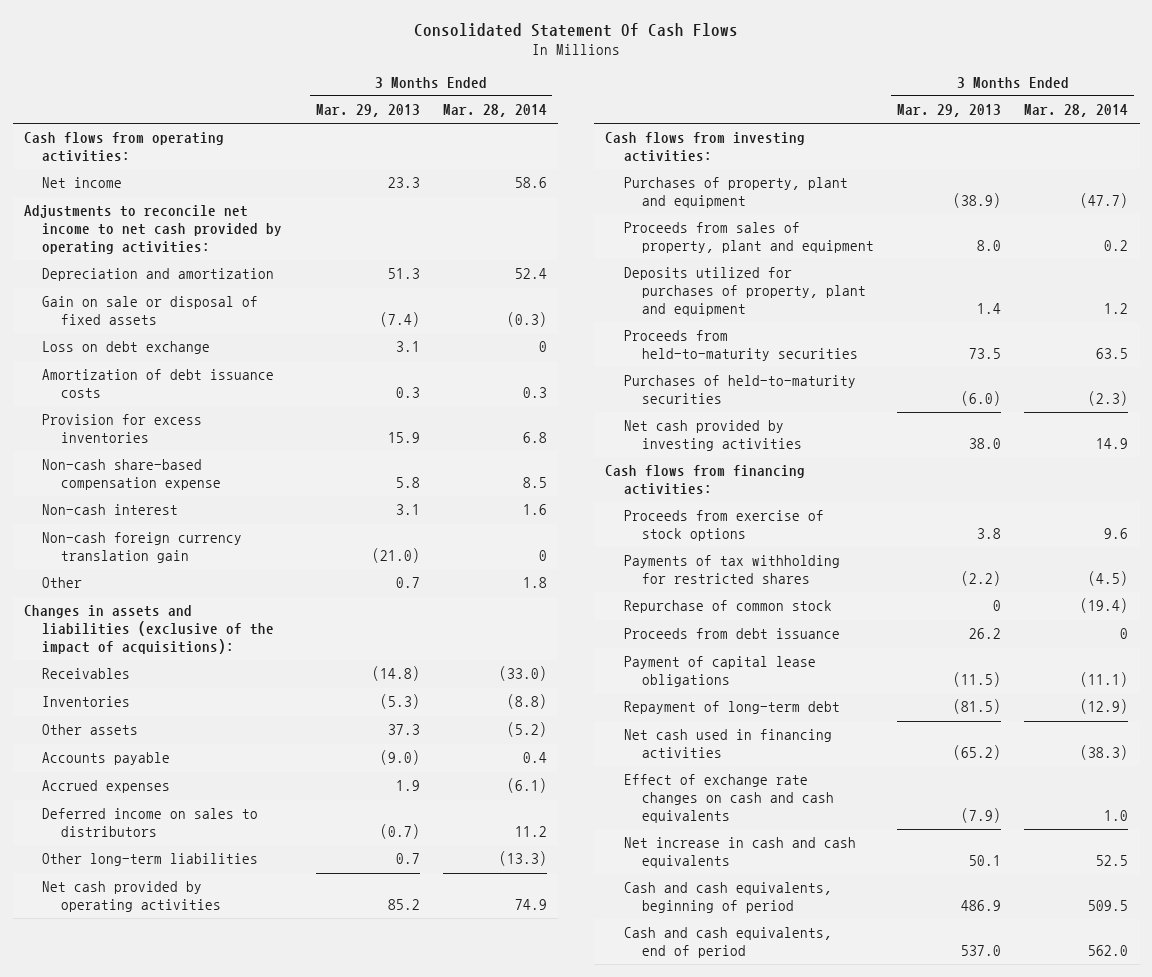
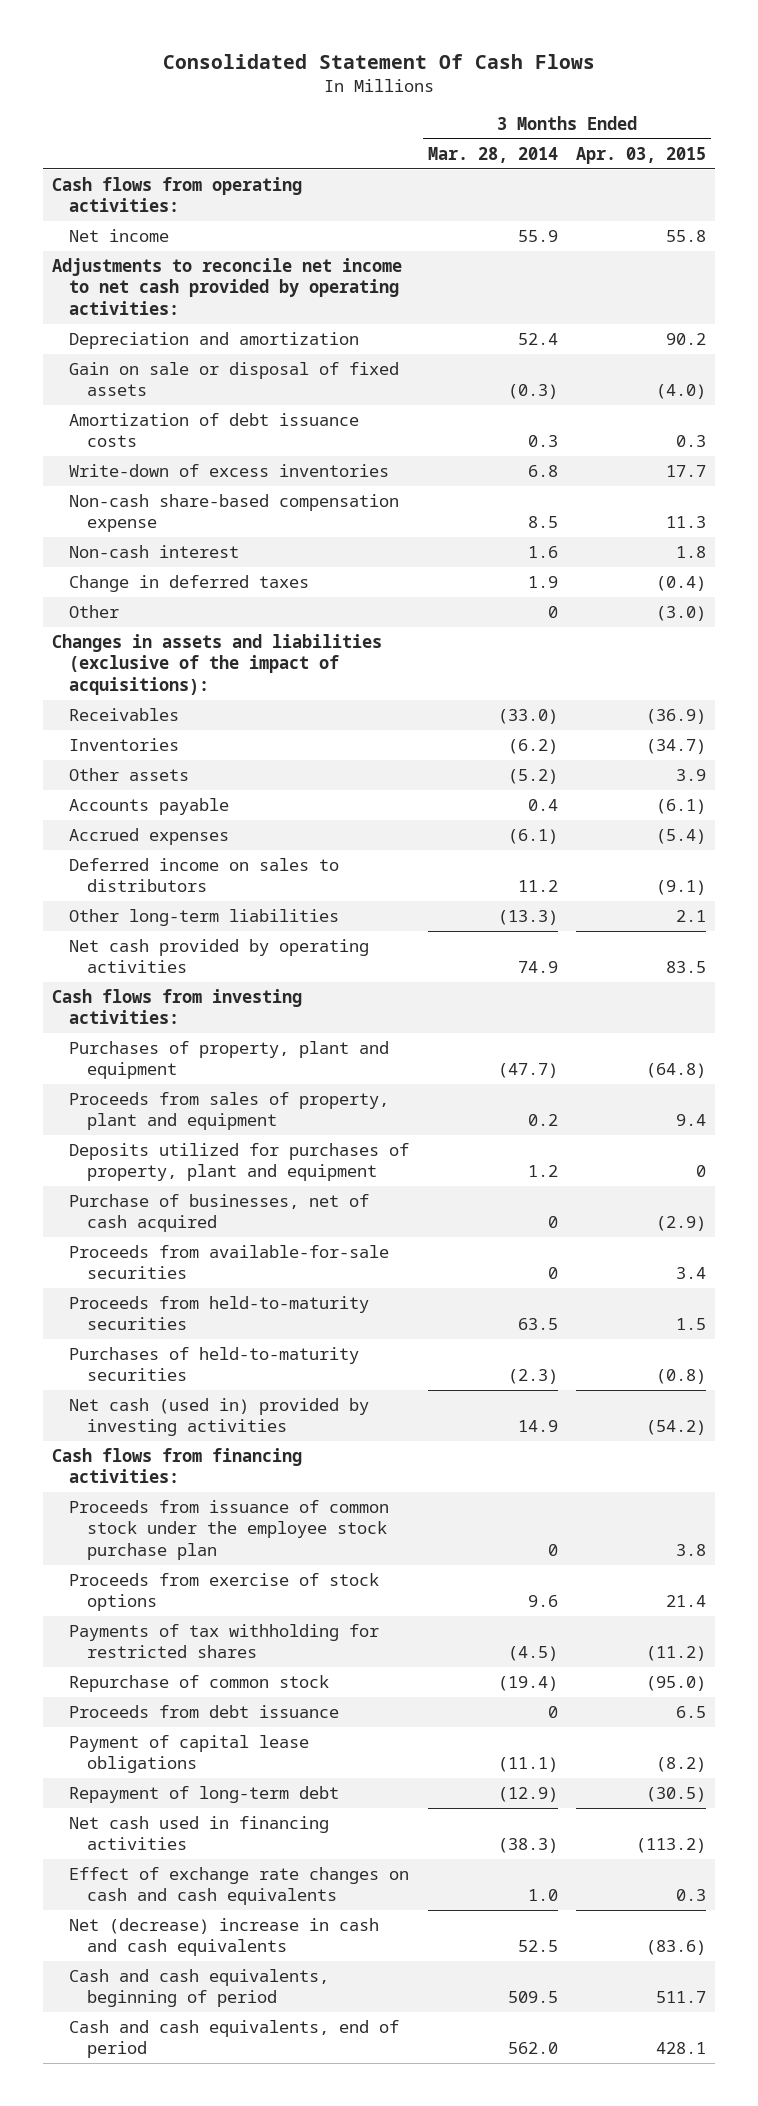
[315,104,420,118] Mar. 29, 2013 -> none
none -> [576,146,707,164] Apr. 03, 2015
[514,177,547,189] 58.6 -> [517,230,558,243] 55.9
[42,341,211,355] Loss on debt exchange -> none
[42,414,203,444] Provision for excess inventories -> [69,464,390,478] Write-down of excess inventories
[42,532,243,564] Non-cash foreign currency translation gain -> none
none -> [69,575,310,593] Change in deferred taxes
[522,577,547,589] 1.8 -> [547,606,558,619] 0
[506,694,547,710] (8.8) -> [507,739,558,755] (6.2)
none -> [69,1194,370,1233] Purchase of businesses, net of cash acquired
none -> [69,1245,390,1280] Proceeds from available-for-sale securities
[623,420,803,452] Net cash provided by investing activities -> [69,1398,370,1437] Net cash (used in) provided by investing activities
none -> [69,1500,390,1560] Proceeds from issuance of common stock under the employee stock purchase plan
[623,837,856,869] Net increase in cash and cash equivalents -> [69,1918,380,1957] Net (decrease) increase in cash and cash equivalents

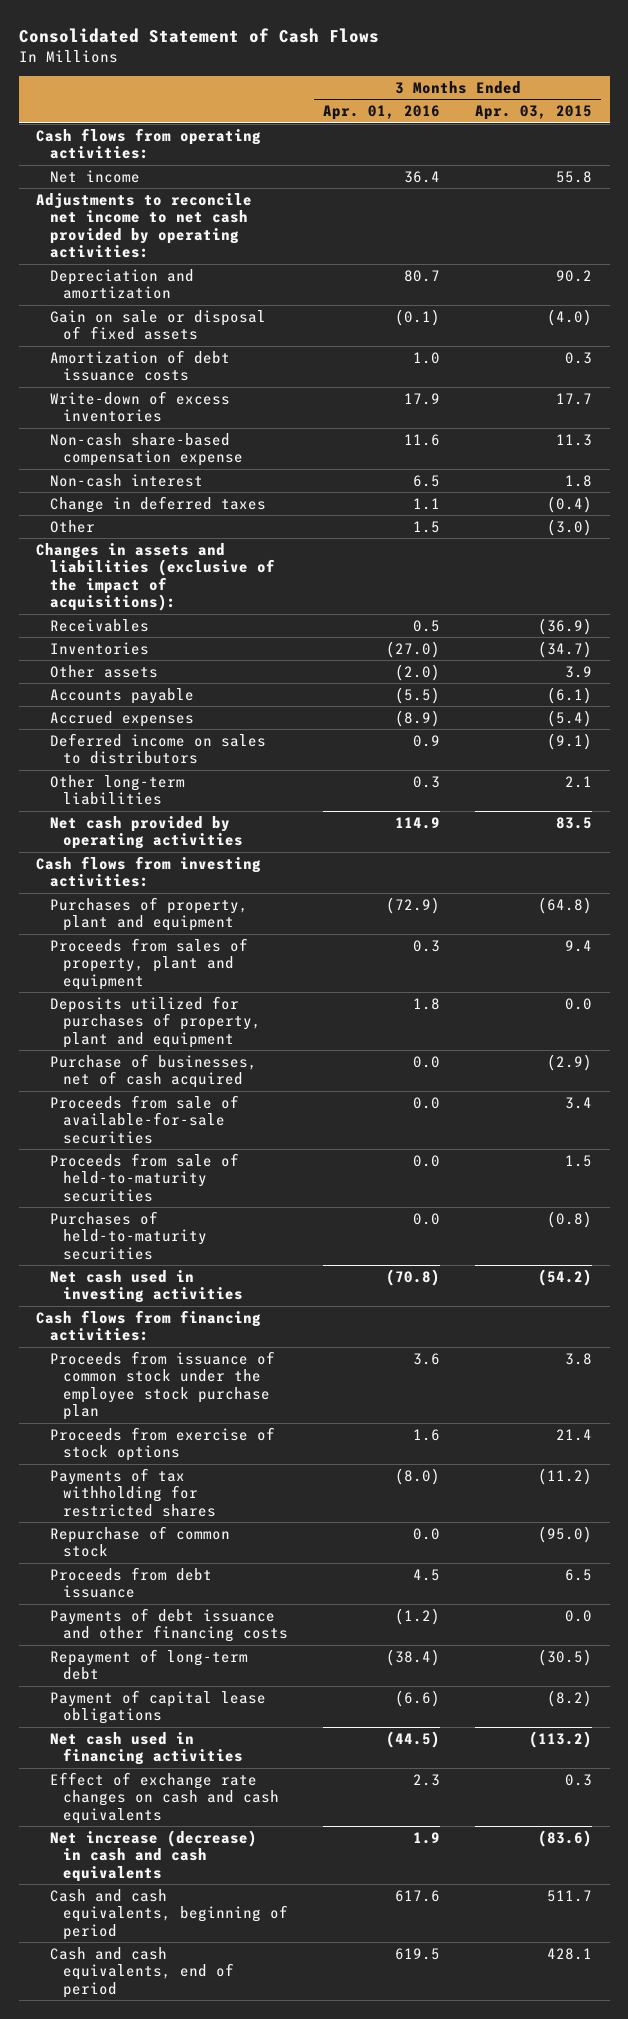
[163,53,596,69] Consolidated Statement Of Cash Flows -> [18,27,379,43] Consolidated Statement of Cash Flows
[427,146,558,163] Mar. 28, 2014 -> none
none -> [323,105,441,121] Apr. 01, 2016
[696,1165,707,1178] 0 -> [565,997,593,1010] 0.0
[69,1245,390,1280] Proceeds from available-for-sale securities -> [49,1094,239,1144] Proceeds from sale of available-for-sale securities
[69,1296,370,1331] Proceeds from held-to-maturity securities -> [49,1152,239,1202] Proceeds from sale of held-to-maturity securities
[69,1398,370,1437] Net cash (used in) provided by investing activities -> [49,1269,244,1304] Net cash used in investing activities
none -> [49,1607,289,1643] Payments of debt issuance and other financing costs
[69,1735,310,1774] Payment of capital lease obligations -> [49,1689,266,1725] Payment of capital lease obligations
[69,1918,380,1957] Net (decrease) increase in cash and cash equivalents -> [49,1829,257,1882] Net increase (decrease) in cash and cash equivalents

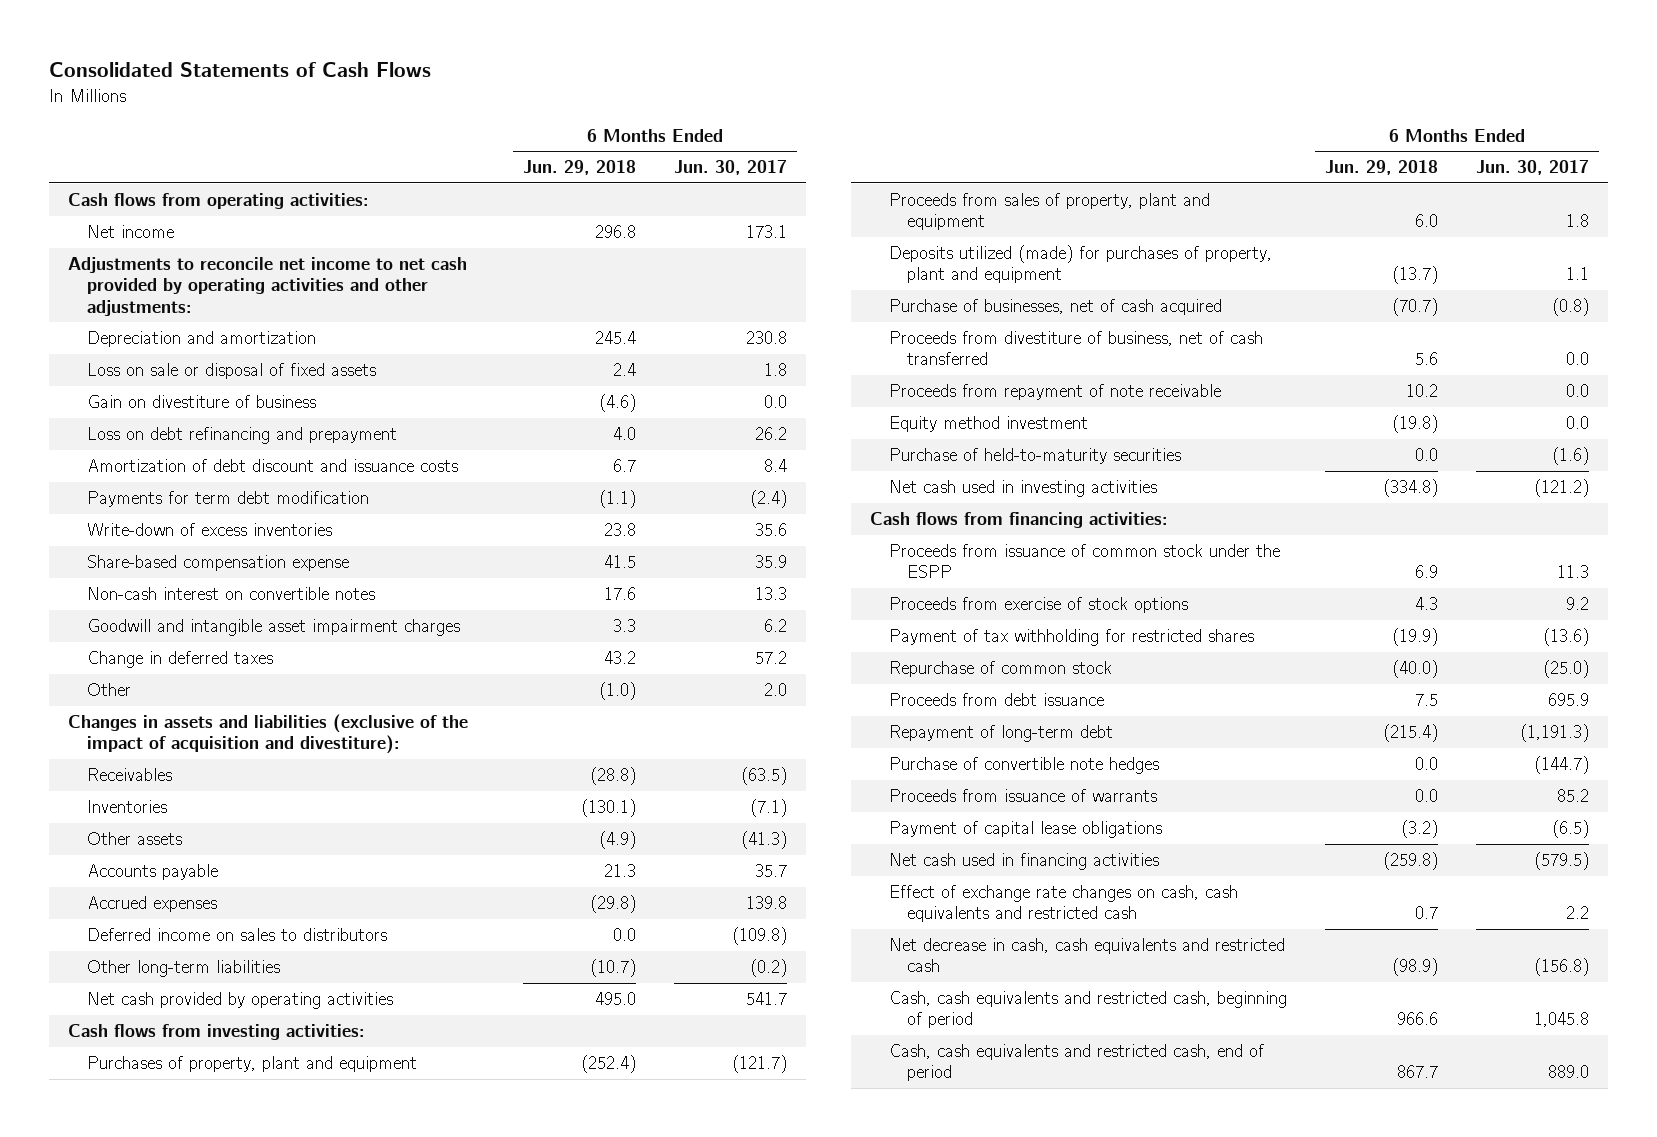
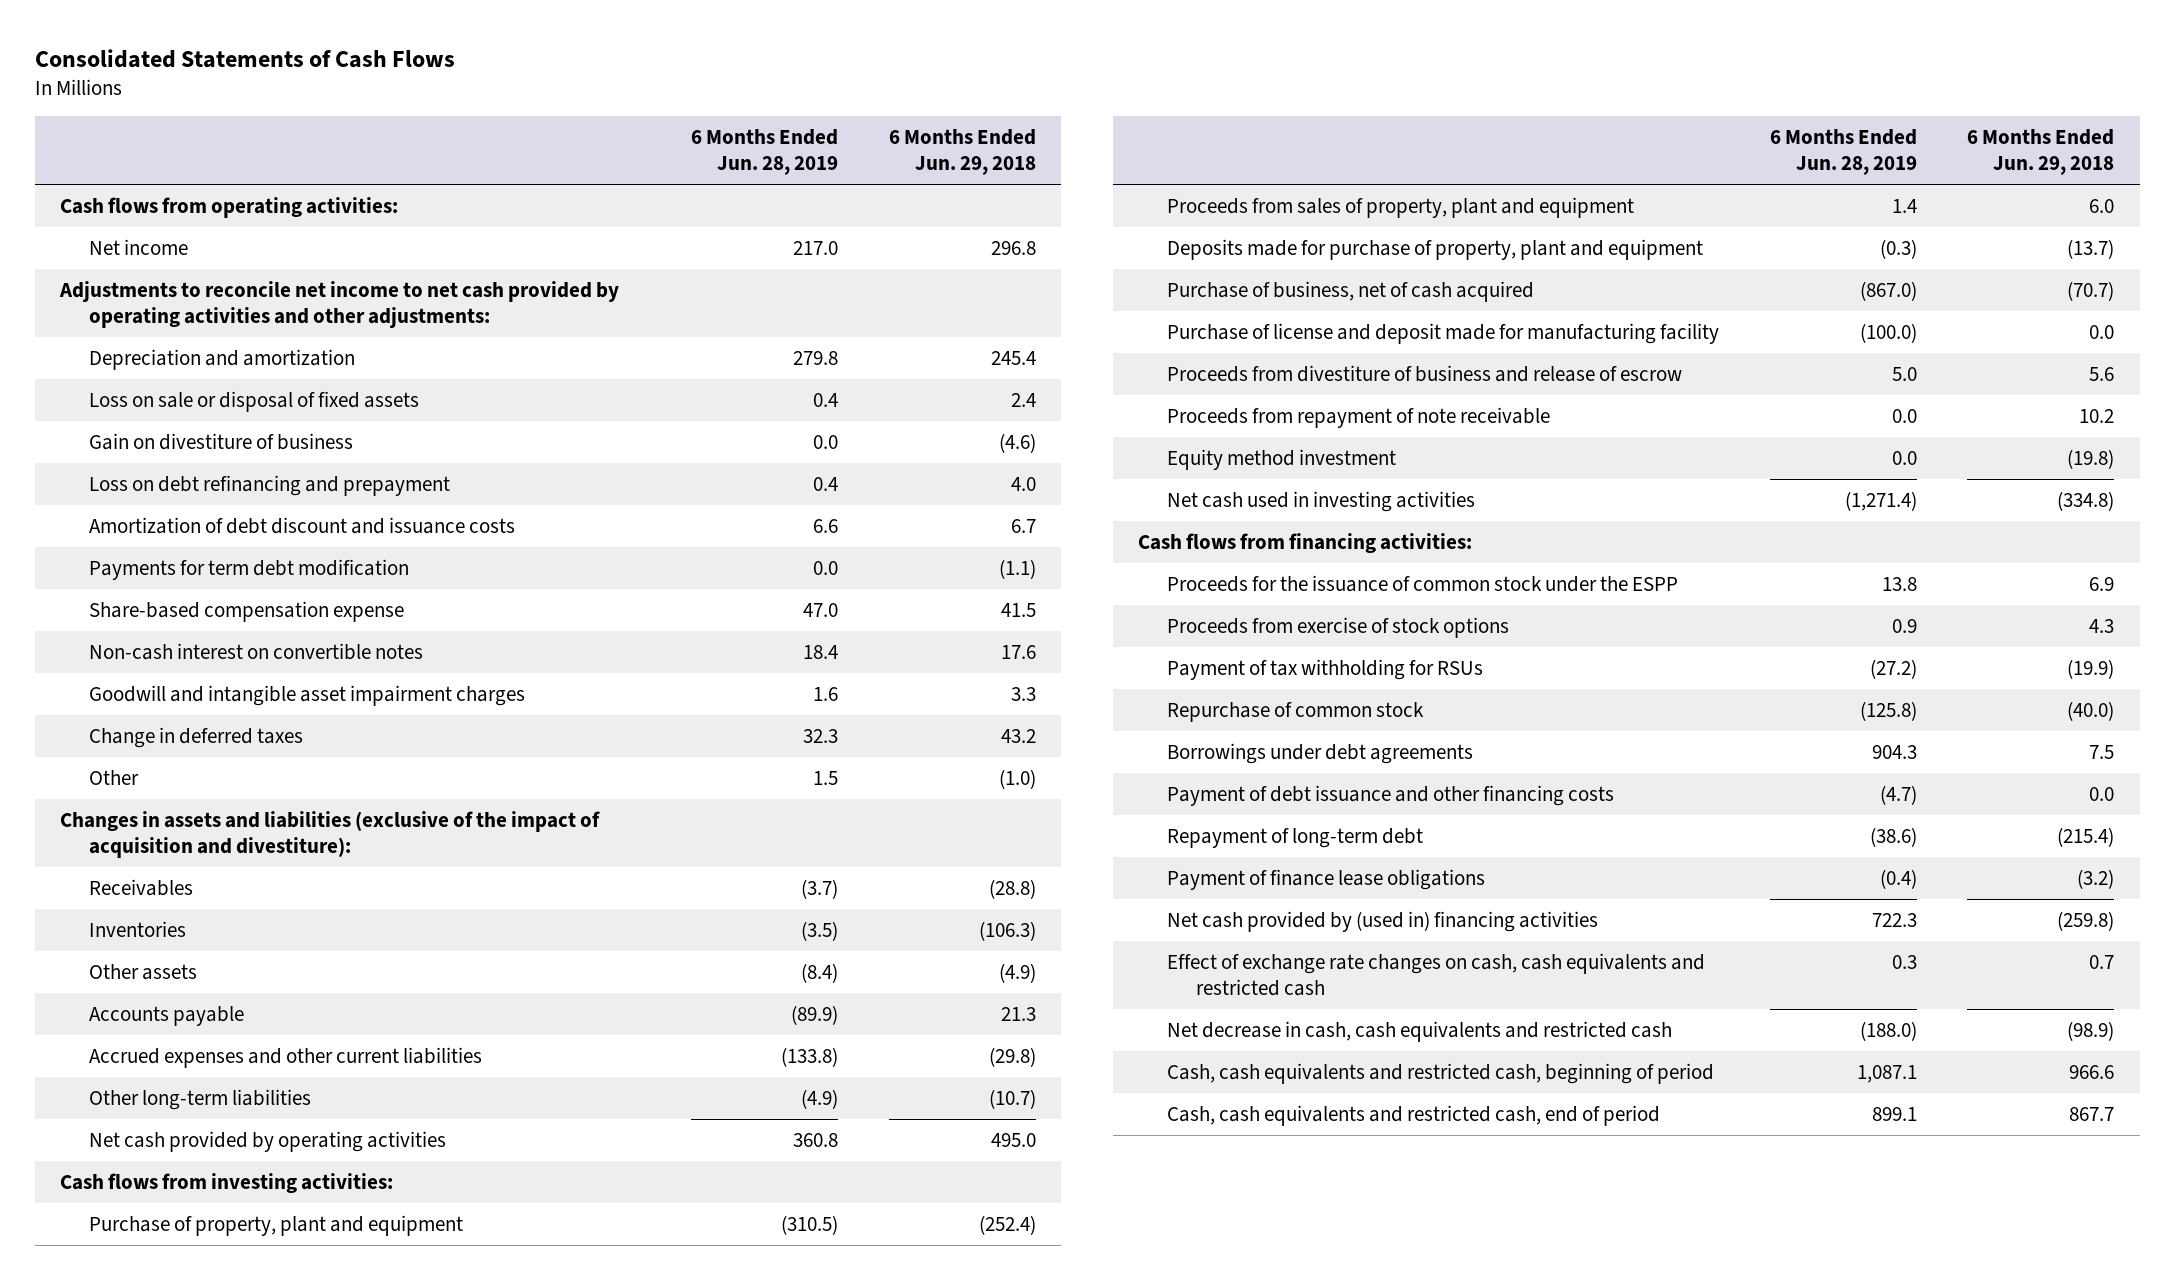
[674,160,788,176] Jun. 30, 2017 -> none
none -> [691,128,839,175] 6 Months Ended Jun. 28, 2019
[86,522,332,536] Write-down of excess inventories -> none
[580,798,636,817] (130.1) -> [978,920,1036,941] (106.3)
[86,927,387,941] Deferred income on sales to distributors -> none
[86,895,217,912] Accrued expenses -> [88,1046,482,1068] Accrued expenses and other current liabilities
[86,1055,417,1072] Purchases of property, plant and equipment -> [88,1214,463,1236] Purchase of property, plant and equipment
[888,244,1272,284] Deposits utilized (made) for purchases of property, plant and equipment -> [1167,238,1704,260] Deposits made for purchase of property, plant and equipment
[888,298,1222,315] Purchase of businesses, net of cash acquired -> [1167,280,1535,302] Purchase of business, net of cash acquired
none -> [1167,322,1720,344] Purchase of license and deposit made for manufacturing facility
[888,330,1263,366] Proceeds from divestiture of business, net of cash transferred -> [1167,364,1683,382] Proceeds from divestiture of business and release of escrow
[888,447,1181,464] Purchase of held-to-maturity securities -> none
[888,543,1280,579] Proceeds from issuance of common stock under the ESPP -> [1167,574,1679,592] Proceeds for the issuance of common stock under the ESPP
[888,628,1254,646] Payment of tax withholding for restricted shares -> [1167,658,1484,680] Payment of tax withholding for RSUs
[888,692,1104,706] Proceeds from debt issuance -> [1167,742,1474,764] Borrowings under debt agreements
none -> [1167,784,1615,806] Payment of debt issuance and other financing costs
[888,756,1159,774] Purchase of convertible note hedges -> none
[888,788,1157,802] Proceeds from issuance of warrants -> none
[888,820,1162,838] Payment of capital lease obligations -> [1167,868,1486,890] Payment of finance lease obligations
[888,852,1159,870] Net cash used in financing activities -> [1167,910,1599,932] Net cash provided by (used in) financing activities

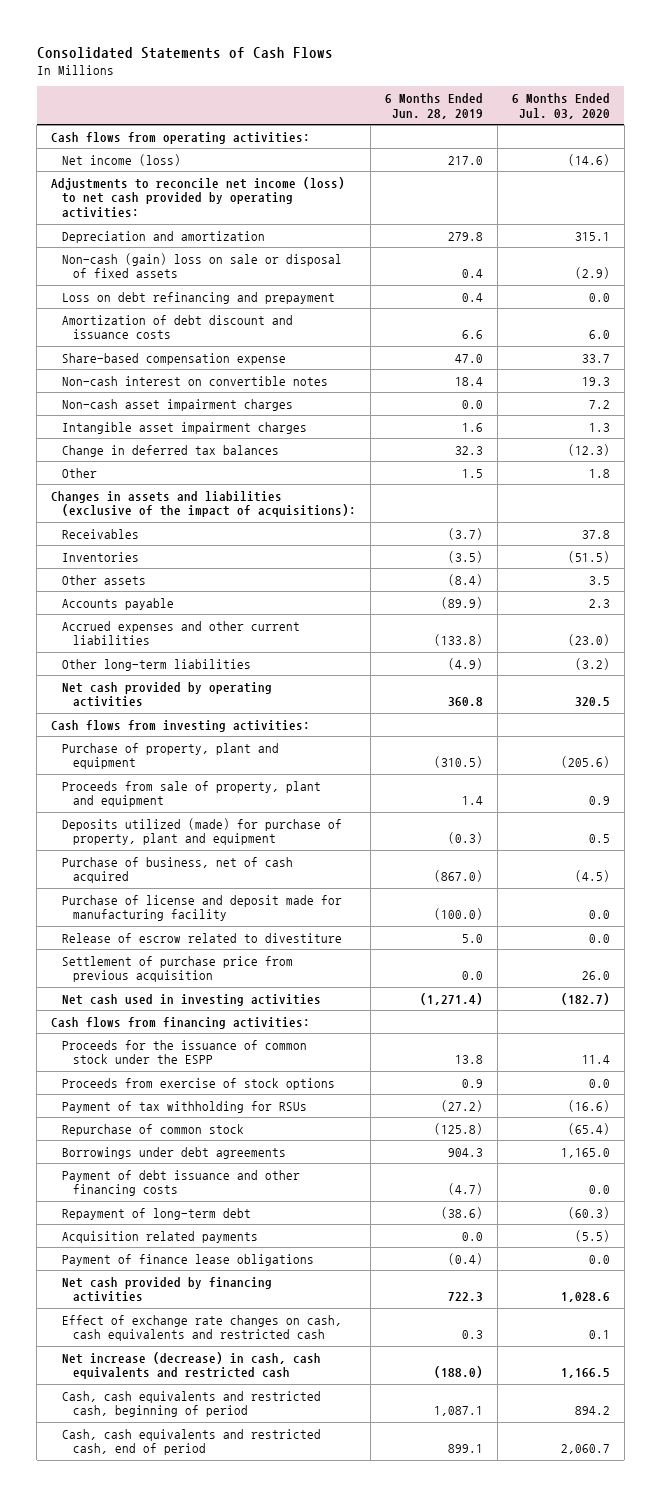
[888,128,1036,175] 6 Months Ended Jun. 29, 2018 -> none
none -> [511,93,610,119] 6 Months Ended Jul. 03, 2020
[88,238,188,255] Net income -> [62,153,182,166] Net income (loss)
[58,280,619,329] Adjustments to reconcile net income to net cash provided by operating activities and other adjustments: -> [51,176,346,219] Adjustments to reconcile net income (loss) to net cash provided by operating activities:
[88,432,353,450] Gain on divestiture of business -> none
[88,390,419,412] Loss on sale or disposal of fixed assets -> [62,252,343,279] Non-cash (gain) loss on sale or disposal of fixed assets
[88,558,409,580] Payments for term debt modification -> none
none -> [62,398,294,411] Non-cash asset impairment charges
[88,684,525,706] Goodwill and intangible asset impairment charges -> [62,421,308,434] Intangible asset impairment charges
[88,726,303,748] Change in deferred taxes -> [62,444,280,457] Change in deferred tax balances
[59,810,600,859] Changes in assets and liabilities (exclusive of the impact of acquisition and divestiture): -> [51,490,357,518] Changes in assets and liabilities (exclusive of the impact of acquisitions):
[1167,196,1635,218] Proceeds from sales of property, plant and equipment -> [62,780,322,808] Proceeds from sale of property, plant and equipment
[1167,238,1704,260] Deposits made for purchase of property, plant and equipment -> [62,817,343,846] Deposits utilized (made) for purchase of property, plant and equipment
[1167,406,1551,428] Proceeds from repayment of note receivable -> none
[1167,448,1397,470] Equity method investment -> none
[1167,364,1683,382] Proceeds from divestiture of business and release of escrow -> [62,932,343,943] Release of escrow related to divestiture
none -> [62,955,294,983] Settlement of purchase price from previous acquisition
none -> [62,1230,259,1243] Acquisition related payments
[1167,910,1599,932] Net cash provided by (used in) financing activities -> [62,1276,273,1303] Net cash provided by financing activities
[1167,1020,1673,1042] Net decrease in cash, cash equivalents and restricted cash -> [62,1351,322,1380] Net increase (decrease) in cash, cash equivalents and restricted cash

